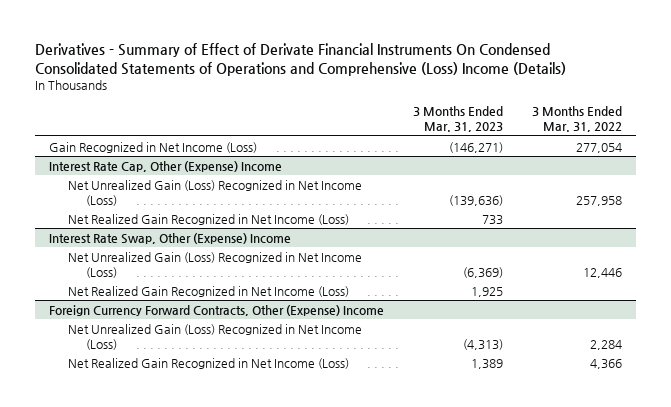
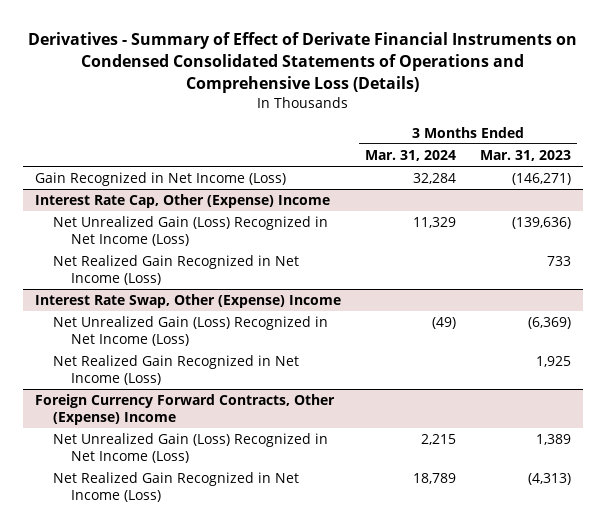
[34,42,566,76] Derivatives - Summary of Effect of Derivate Financial Instruments On Condensed Consolidated Statements of Operations and Comprehensive (Loss) Income (Details) -> [28,32,578,93] Derivatives - Summary of Effect of Derivate Financial Instruments on Condensed Consolidated Statements of Operations and Comprehensive Loss (Details)
[531,106,622,133] 3 Months Ended Mar. 31, 2022 -> none
none -> [365,150,457,162] Mar. 31, 2024
[462,338,503,350] (4,313) -> [536,434,572,446] 1,389
[470,358,503,369] 1,389 -> [528,473,572,486] (4,313)

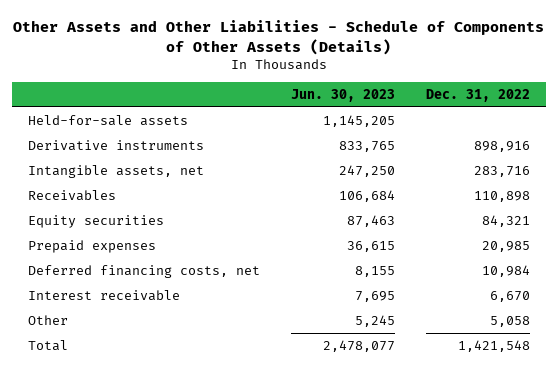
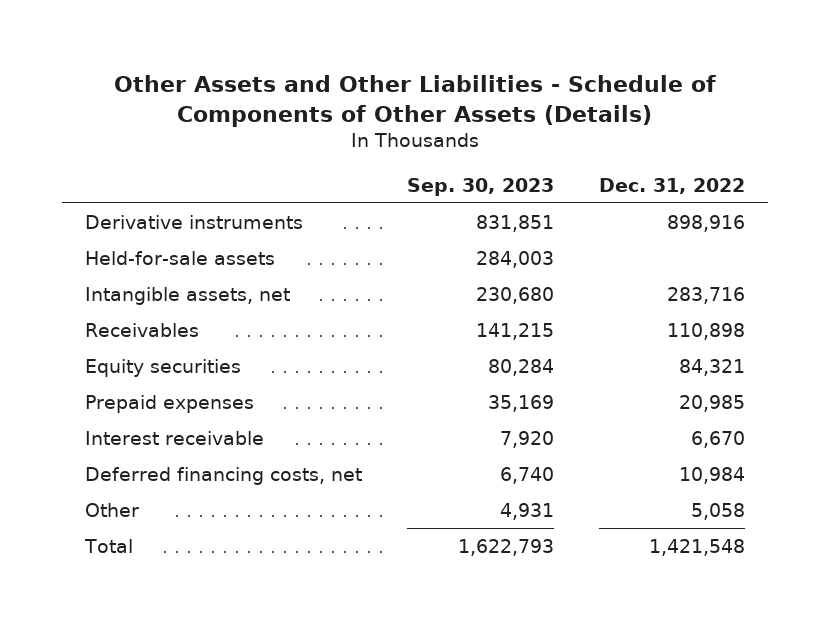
[291,88,396,102] Jun. 30, 2023 -> none
none -> [407,177,555,196] Sep. 30, 2023
[27,115,188,127] Held-for-sale assets -> [84,251,275,266] Held-for-sale assets
[27,265,260,279] Deferred financing costs, net -> [84,467,362,486] Deferred financing costs, net

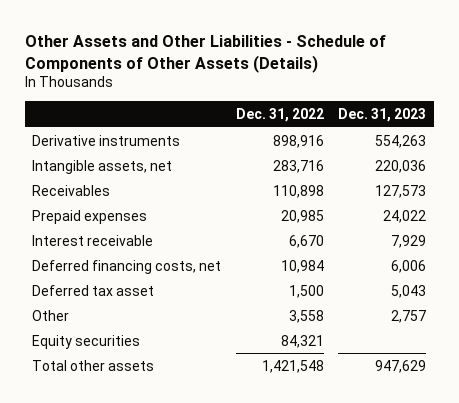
[407,177,555,196] Sep. 30, 2023 -> none
none -> [338,108,427,123] Dec. 31, 2023
[84,251,275,266] Held-for-sale assets -> none
none -> [32,284,155,296] Deferred tax asset
[691,503,746,521] 5,058 -> [288,309,324,323] 3,558
[84,359,241,378] Equity securities -> [32,334,141,349] Equity securities
[83,539,133,554] Total -> [32,359,155,371] Total other assets

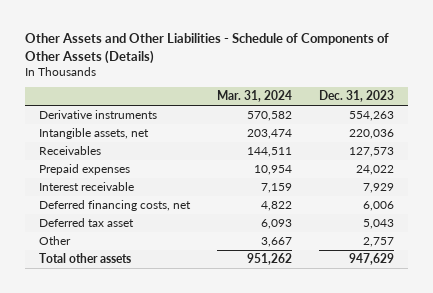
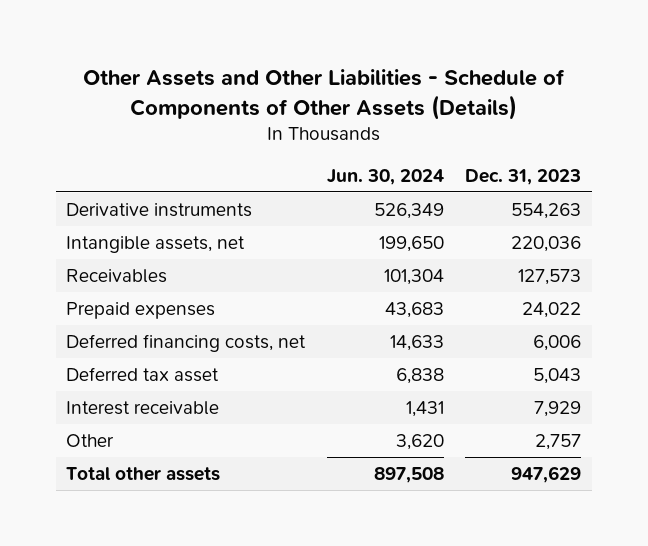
[216,90,292,103] Mar. 31, 2024 -> none
none -> [326,168,444,185] Jun. 30, 2024
[38,181,134,191] Interest receivable -> [66,400,220,415] Interest receivable

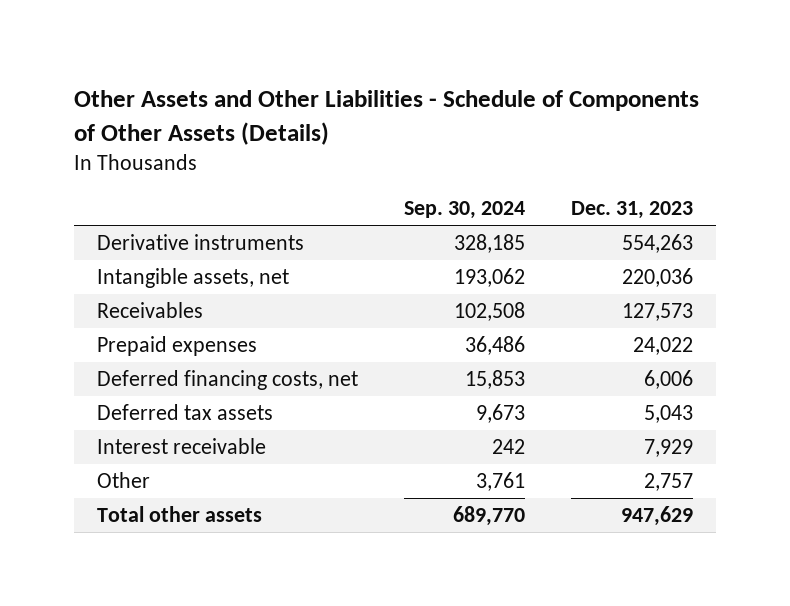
[326,168,444,185] Jun. 30, 2024 -> none
none -> [404,201,526,220] Sep. 30, 2024
[66,366,220,382] Deferred tax asset -> [96,403,273,420] Deferred tax assets

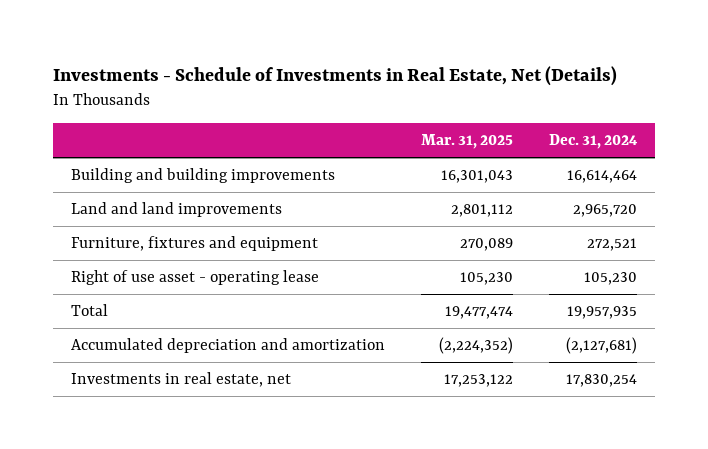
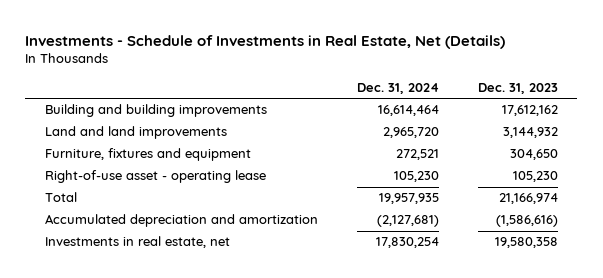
[420,134,513,150] Mar. 31, 2025 -> none
none -> [477,82,558,94] Dec. 31, 2023
[71,270,320,286] Right of use asset - operating lease -> [44,170,266,184] Right-of-use asset - operating lease

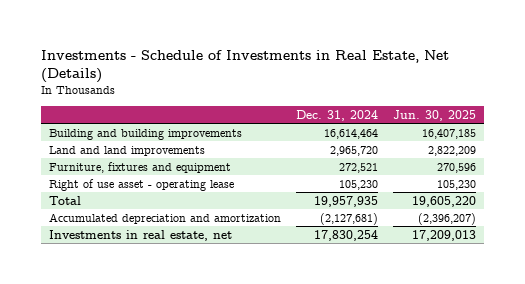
[477,82,558,94] Dec. 31, 2023 -> none
none -> [393,110,477,122] Jun. 30, 2025
[44,170,266,184] Right-of-use asset - operating lease -> [48,178,234,191] Right of use asset - operating lease

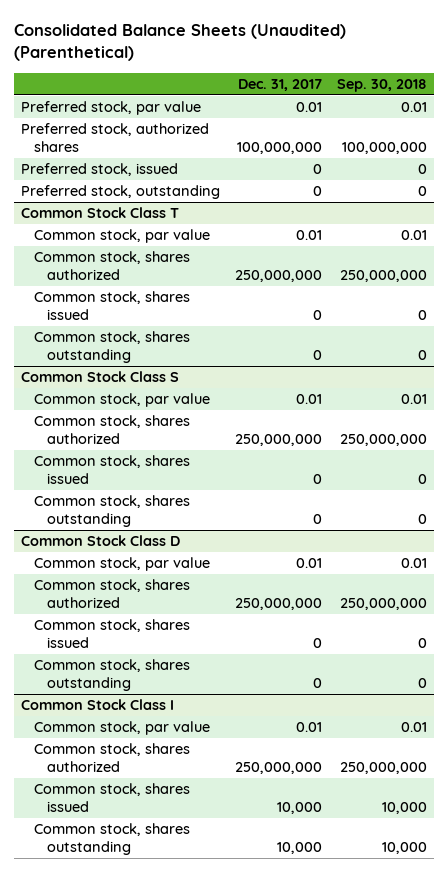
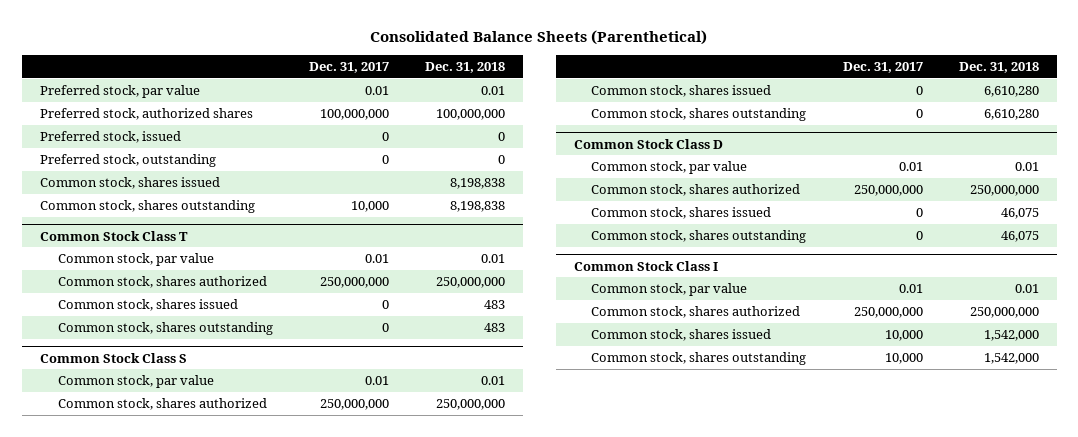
[13,24,346,62] Consolidated Balance Sheets (Unaudited) (Parenthetical) -> [370,30,708,46] Consolidated Balance Sheets (Parenthetical)
[337,78,428,92] Sep. 30, 2018 -> none
none -> [424,62,505,74] Dec. 31, 2018
none -> [39,177,220,190] Common stock, shares issued
none -> [39,200,255,214] Common stock, shares outstanding

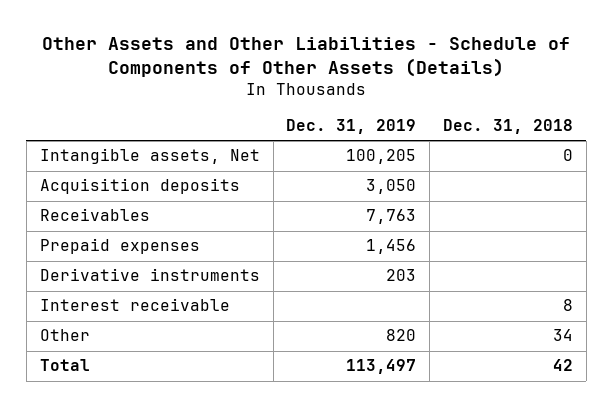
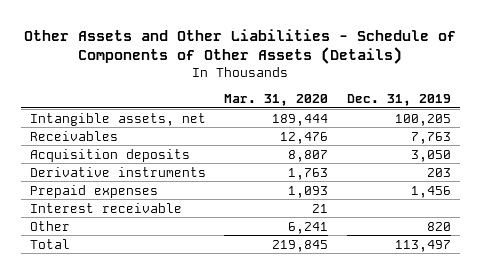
[442,118,573,134] Dec. 31, 2018 -> none
none -> [224,94,329,107] Mar. 31, 2020
[39,148,260,165] Intangible assets, Net -> [30,112,207,126] Intangible assets, net
[39,178,240,195] Acquisition deposits -> [30,148,191,162] Acquisition deposits
[39,238,200,255] Prepaid expenses -> [30,184,159,198] Prepaid expenses

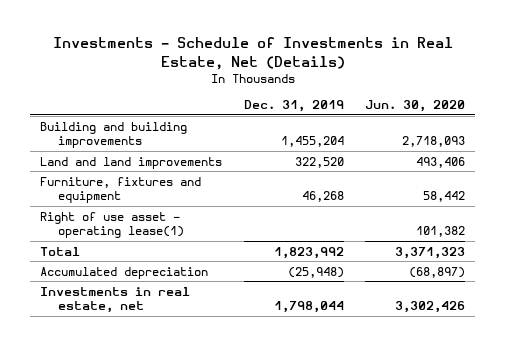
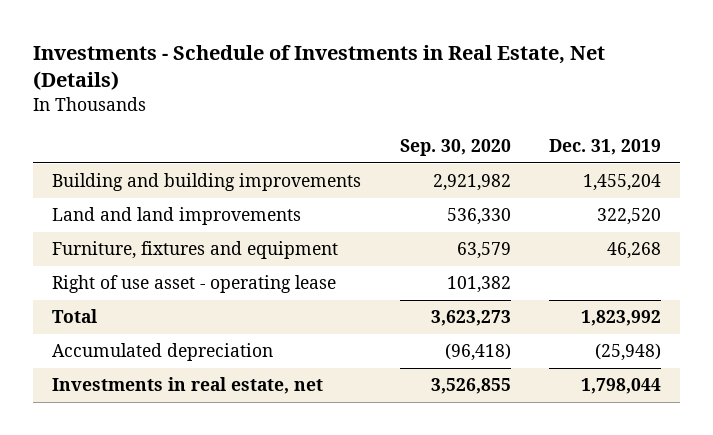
[364,100,465,113] Jun. 30, 2020 -> none
none -> [399,139,511,157] Sep. 30, 2020
[40,211,184,239] Right of use asset - operating lease(1) -> [52,275,337,294] Right of use asset - operating lease

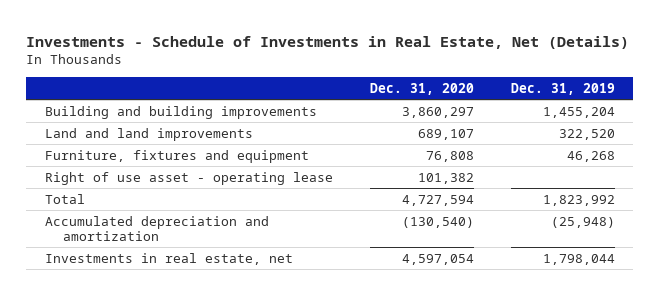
[399,139,511,157] Sep. 30, 2020 -> none
none -> [369,83,474,96] Dec. 31, 2020
[52,343,274,362] Accumulated depreciation -> [44,215,269,241] Accumulated depreciation and amortization

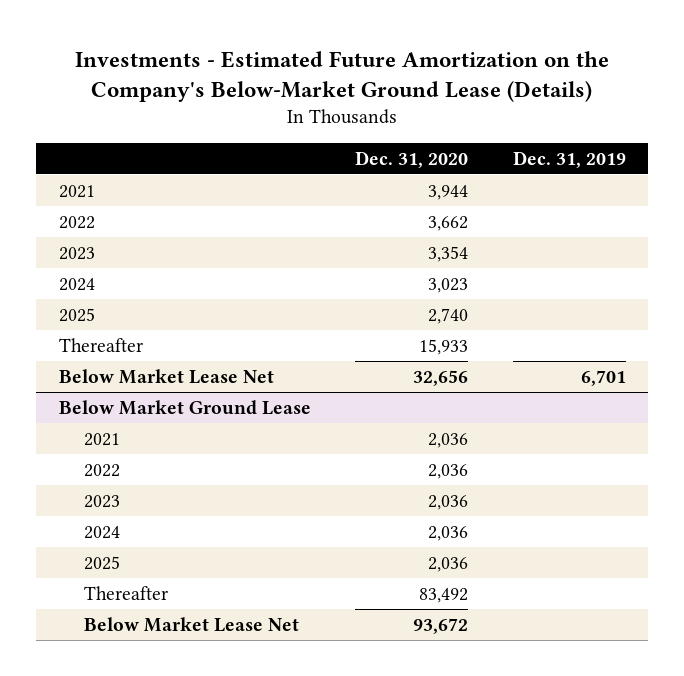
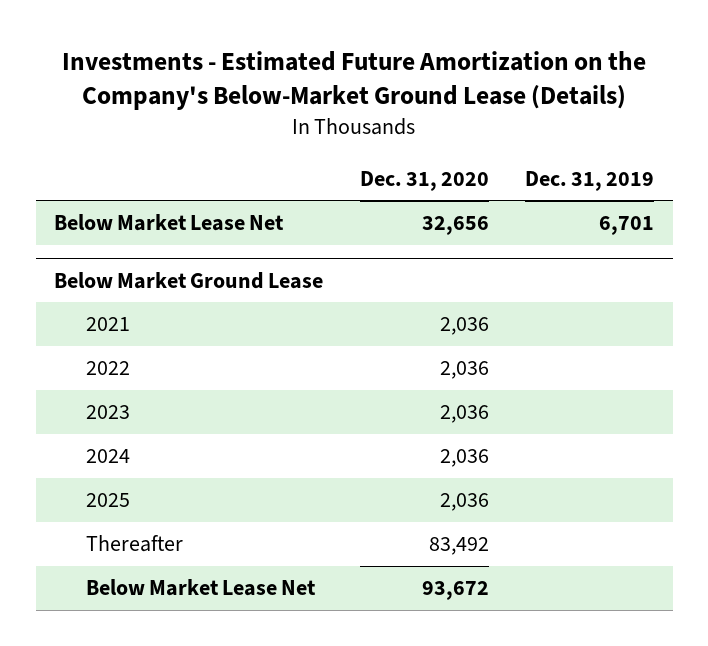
[58,184,95,198] 2021 -> none
[58,215,95,229] 2022 -> none
[58,246,95,260] 2023 -> none
[58,277,95,291] 2024 -> none
[58,307,95,322] 2025 -> none
[58,337,143,352] Thereafter -> none

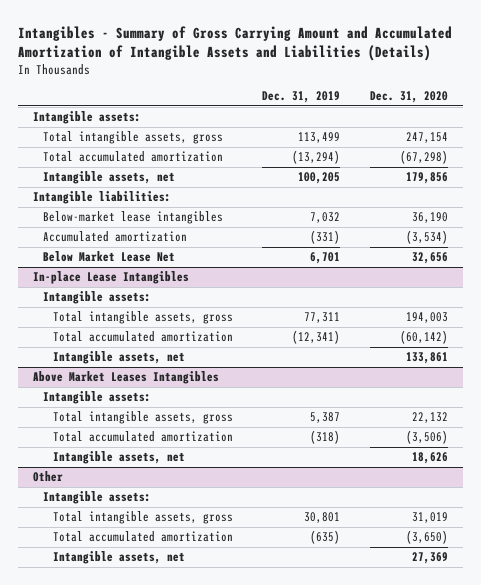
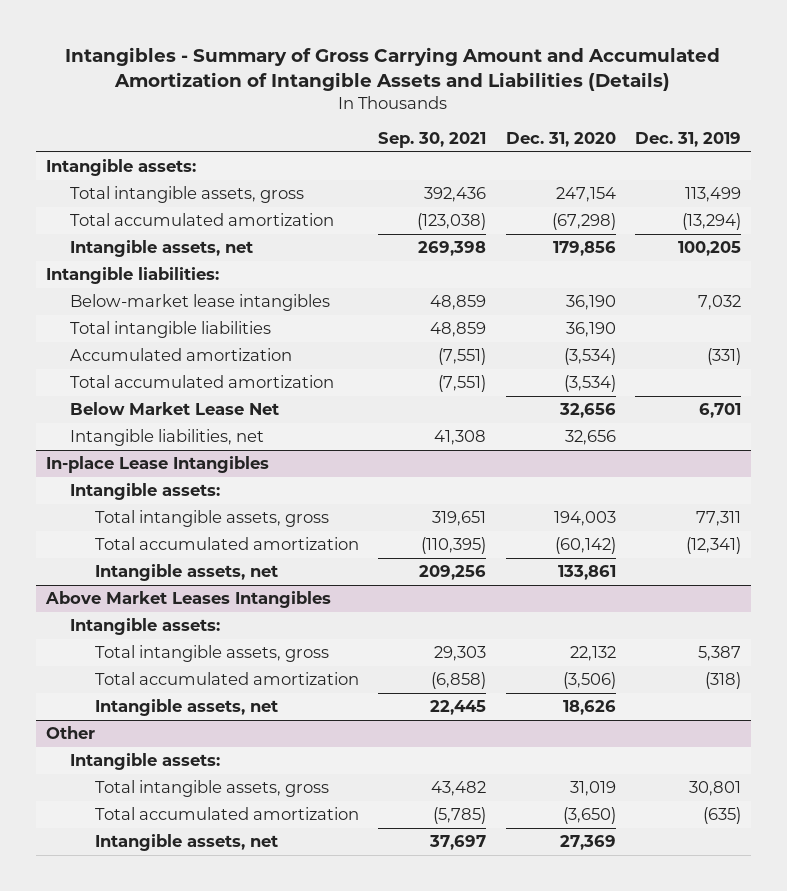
none -> [378,131,487,148] Sep. 30, 2021
none -> [70,320,272,338] Total intangible liabilities
none -> [70,374,335,388] Total accumulated amortization
none -> [70,428,265,446] Intangible liabilities, net

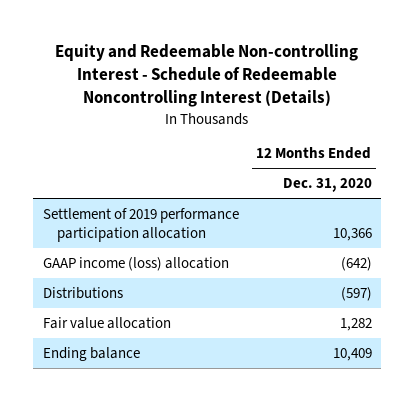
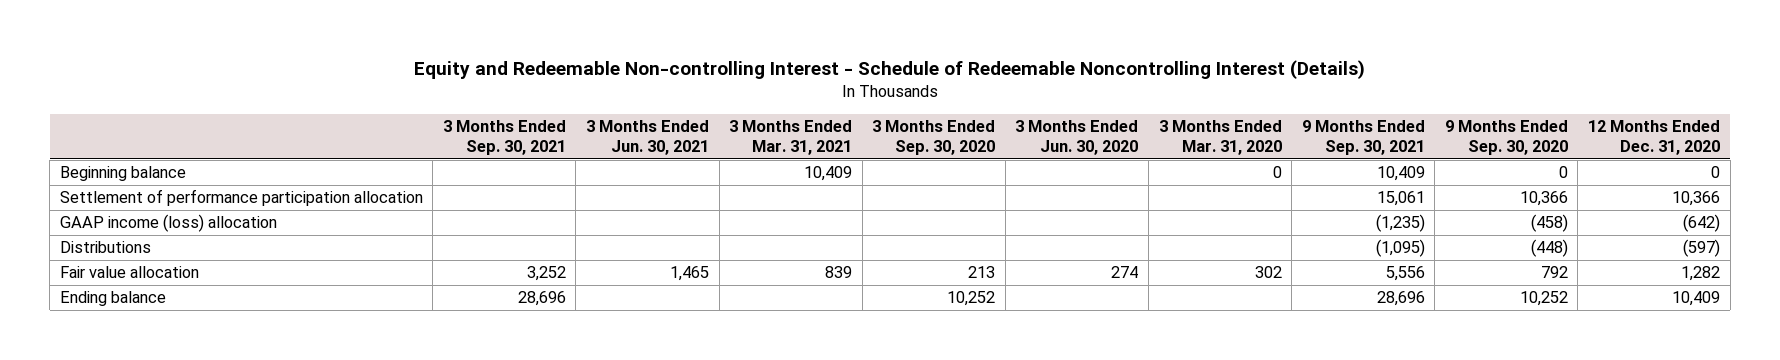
none -> [442,120,566,156] 3 Months Ended Sep. 30, 2021
none -> [585,120,709,156] 3 Months Ended Jun. 30, 2021
none -> [729,120,853,156] 3 Months Ended Mar. 31, 2021
none -> [872,120,996,156] 3 Months Ended Sep. 30, 2020
none -> [1015,120,1139,156] 3 Months Ended Jun. 30, 2020
none -> [1158,120,1282,156] 3 Months Ended Mar. 31, 2020
none -> [1301,120,1425,156] 9 Months Ended Sep. 30, 2021
none -> [1444,120,1568,156] 9 Months Ended Sep. 30, 2020
none -> [59,166,186,182] Beginning balance
[42,207,239,242] Settlement of 2019 performance participation allocation -> [59,189,423,207] Settlement of performance participation allocation

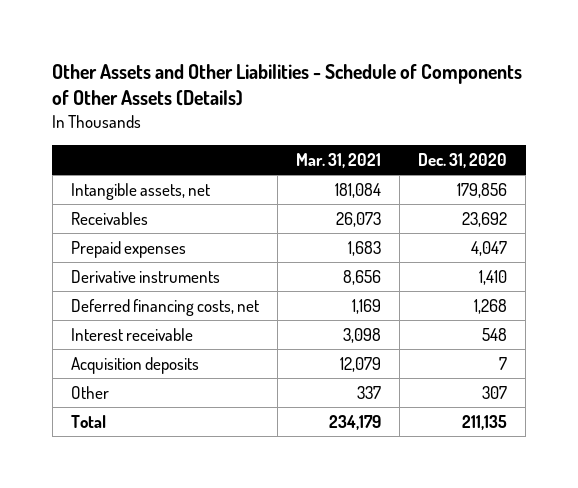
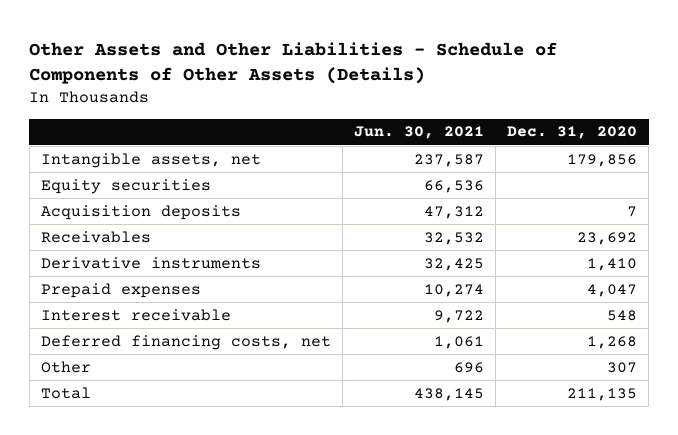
[296,152,382,168] Mar. 31, 2021 -> none
none -> [353,126,484,140] Jun. 30, 2021
none -> [40,178,211,194] Equity securities
[70,356,199,374] Acquisition deposits -> [40,204,241,220] Acquisition deposits
[70,240,186,258] Prepaid expenses -> [40,282,201,298] Prepaid expenses
[70,298,259,316] Deferred financing costs, net -> [40,334,331,350] Deferred financing costs, net

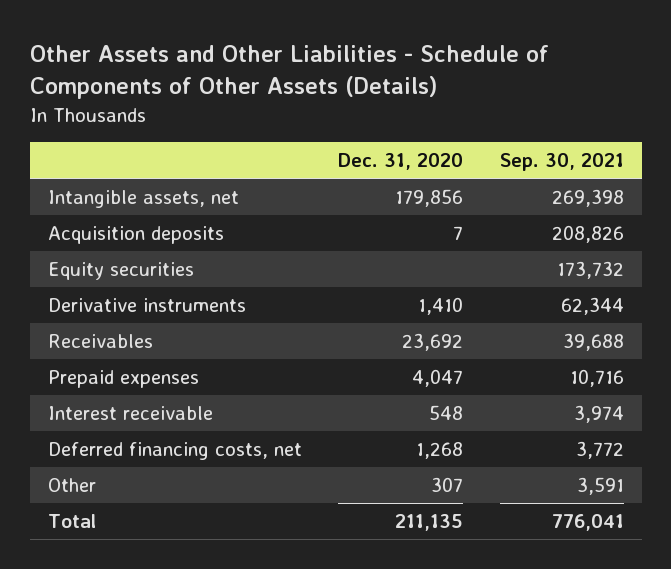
[353,126,484,140] Jun. 30, 2021 -> none
none -> [499,153,624,172] Sep. 30, 2021
[40,178,211,194] Equity securities -> [47,262,194,281] Equity securities
[40,230,151,243] Receivables -> [47,334,153,349] Receivables

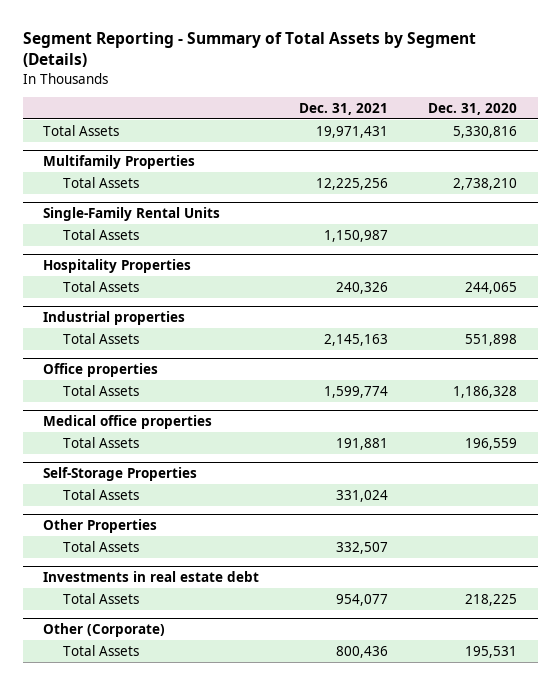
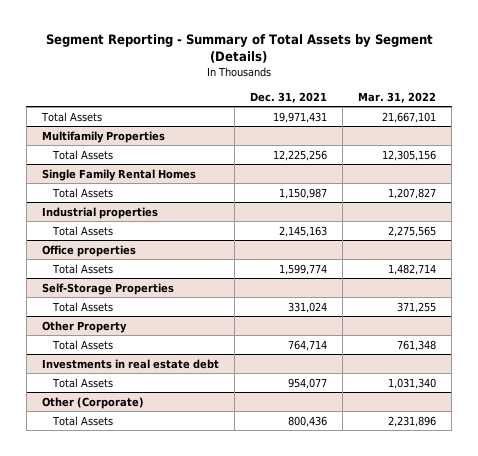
[428,102,518,115] Dec. 31, 2020 -> none
none -> [357,91,436,103] Mar. 31, 2022
[42,206,220,221] Single-Family Rental Units -> [41,168,196,181] Single Family Rental Homes
[42,258,191,273] Hospitality Properties -> none
[63,280,140,292] Total Assets -> none
[42,414,212,429] Medical office properties -> none
[63,436,140,448] Total Assets -> none
[42,518,157,533] Other Properties -> [41,320,127,333] Other Property
[336,541,389,554] 332,507 -> [287,339,327,351] 764,714

